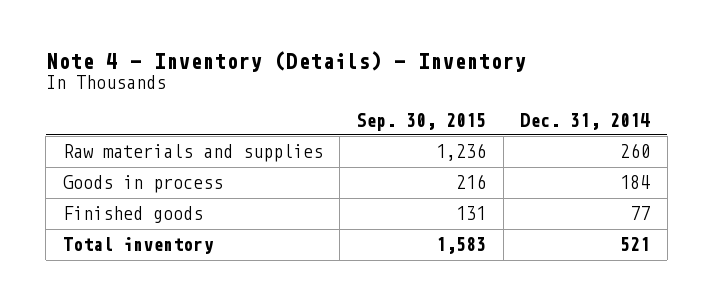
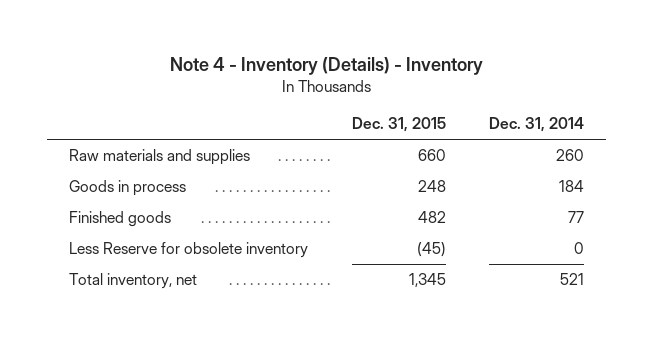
[356,112,487,131] Sep. 30, 2015 -> none
none -> [351,117,446,133] Dec. 31, 2015
none -> [68,242,308,259] Less Reserve for obsolete inventory
[62,237,214,255] Total inventory -> [68,273,197,290] Total inventory, net

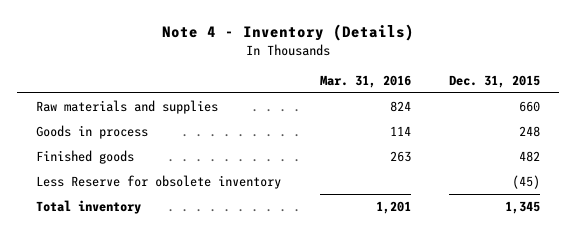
[169,57,483,76] Note 4 - Inventory (Details) - Inventory -> [162,24,415,42] Note 4 - Inventory (Details)
[489,117,585,133] Dec. 31, 2014 -> none
none -> [319,74,411,88] Mar. 31, 2016
[68,273,197,290] Total inventory, net -> [36,200,142,215] Total inventory

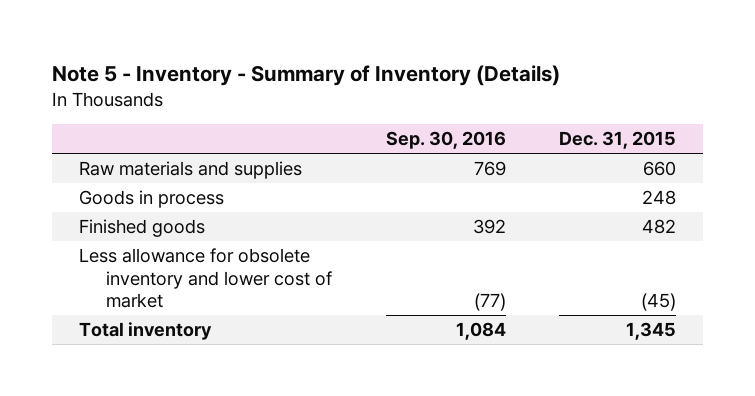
[162,24,415,42] Note 4 - Inventory (Details) -> [52,64,561,86] Note 5 - Inventory - Summary of Inventory (Details)
[319,74,411,88] Mar. 31, 2016 -> none
none -> [385,131,506,150] Sep. 30, 2016
[36,175,282,190] Less Reserve for obsolete inventory -> [78,248,332,309] Less allowance for obsolete inventory and lower cost of market

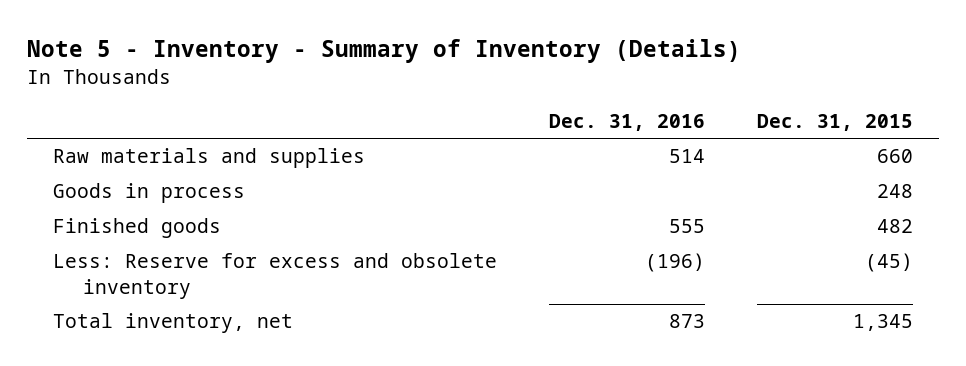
[385,131,506,150] Sep. 30, 2016 -> none
none -> [548,114,705,132] Dec. 31, 2016
[78,248,332,309] Less allowance for obsolete inventory and lower cost of market -> [52,253,497,299] Less: Reserve for excess and obsolete inventory
[78,322,212,341] Total inventory -> [52,313,293,334] Total inventory, net

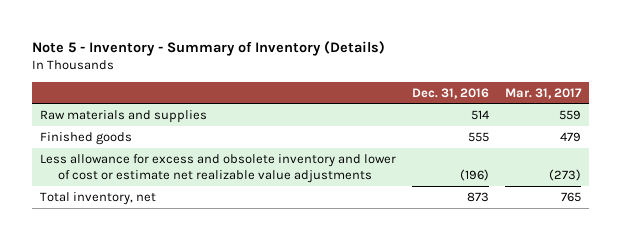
[757,114,914,132] Dec. 31, 2015 -> none
none -> [504,87,582,99] Mar. 31, 2017
[52,183,245,204] Goods in process -> none
[52,253,497,299] Less: Reserve for excess and obsolete inventory -> [39,153,396,184] Less allowance for excess and obsolete inventory and lower of cost or estimate net realizable value adjustments

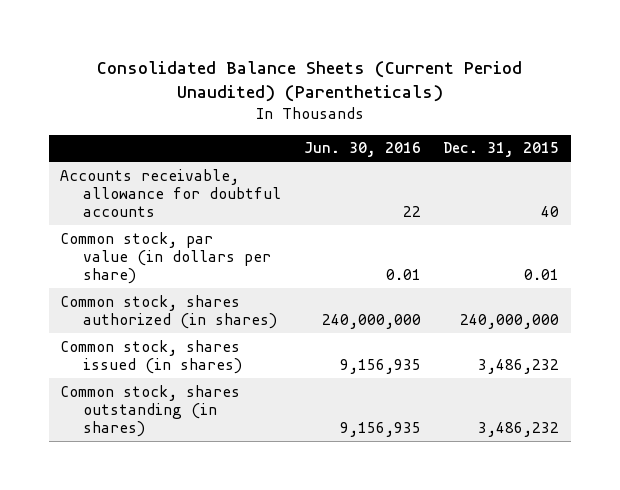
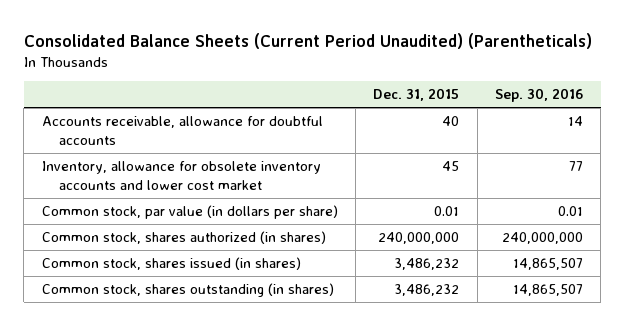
[303,142,421,158] Jun. 30, 2016 -> none
none -> [495,88,584,103] Sep. 30, 2016
none -> [41,161,321,190] Inventory, allowance for obsolete inventory accounts and lower cost market

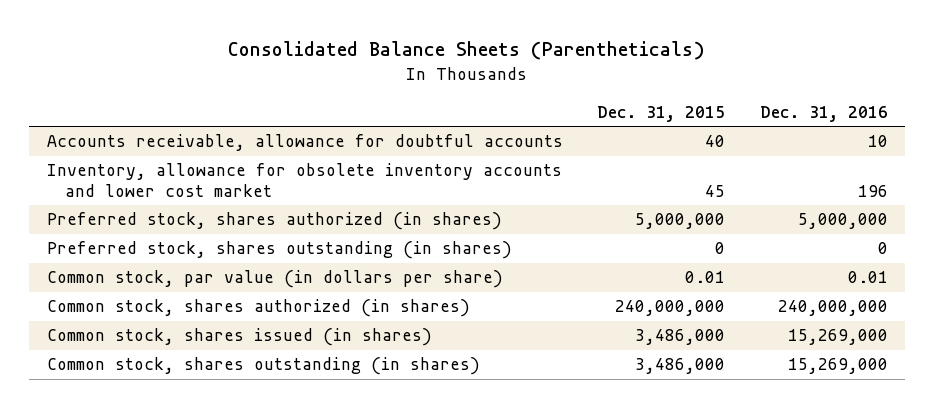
[23,32,592,49] Consolidated Balance Sheets (Current Period Unaudited) (Parentheticals) -> [228,41,706,61] Consolidated Balance Sheets (Parentheticals)
[495,88,584,103] Sep. 30, 2016 -> none
none -> [759,105,888,122] Dec. 31, 2016
none -> [46,212,502,231] Preferred stock, shares authorized (in shares)
none -> [46,241,512,260] Preferred stock, shares outstanding (in shares)
[394,258,460,271] 3,486,232 -> [635,329,726,346] 3,486,000
[394,284,460,297] 3,486,232 -> [635,358,726,375] 3,486,000

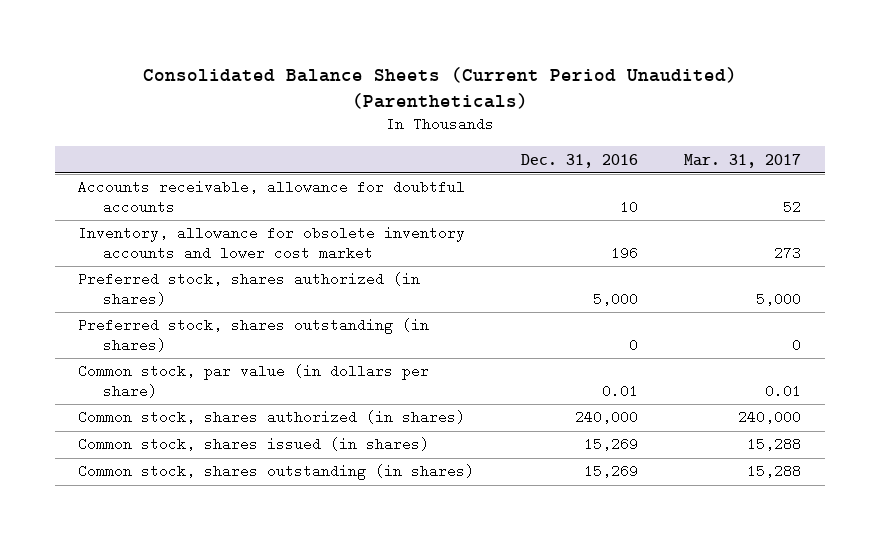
[228,41,706,61] Consolidated Balance Sheets (Parentheticals) -> [142,66,737,109] Consolidated Balance Sheets (Current Period Unaudited) (Parentheticals)
[597,105,726,122] Dec. 31, 2015 -> none
none -> [684,153,802,168] Mar. 31, 2017
[797,213,888,230] 5,000,000 -> [592,291,638,306] 5,000
[777,300,888,317] 240,000,000 -> [574,410,638,425] 240,000
[787,329,888,346] 15,269,000 -> [583,437,638,452] 15,269
[787,358,888,375] 15,269,000 -> [583,464,638,479] 15,269

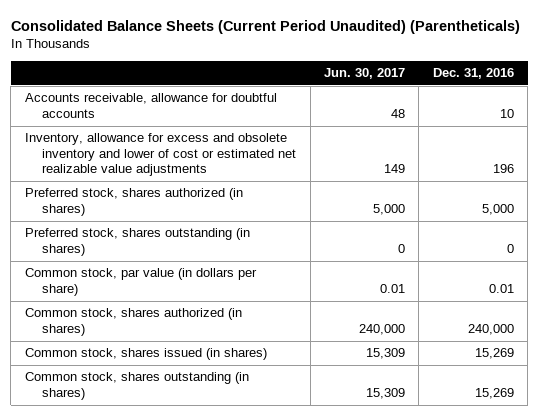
[684,153,802,168] Mar. 31, 2017 -> none
none -> [324,68,406,80] Jun. 30, 2017
[77,226,465,260] Inventory, allowance for obsolete inventory accounts and lower cost market -> [24,133,297,177] Inventory, allowance for excess and obsolete inventory and lower of cost or estimated net realizable value adjustments

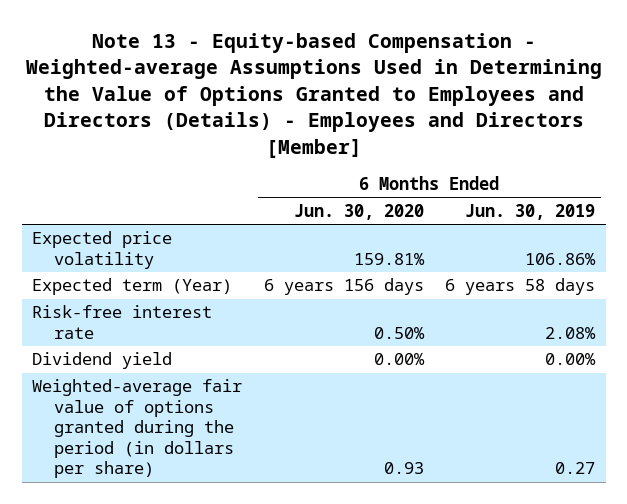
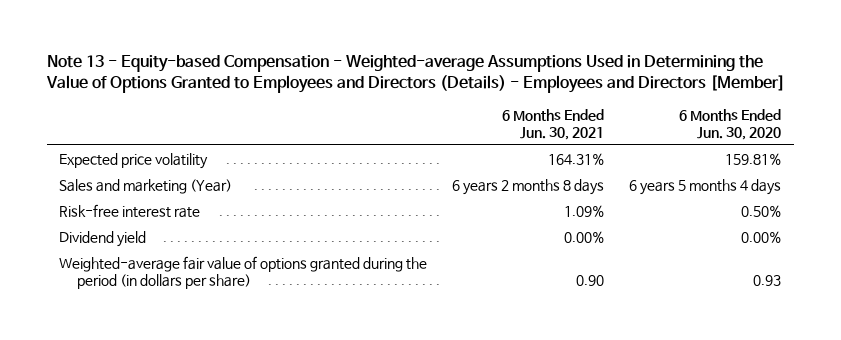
[465,204,596,221] Jun. 30, 2019 -> none
none -> [502,108,605,140] 6 Months Ended Jun. 30, 2021
[32,278,233,296] Expected term (Year) -> none
none -> [59,178,233,194] Sales and marketing (Year)

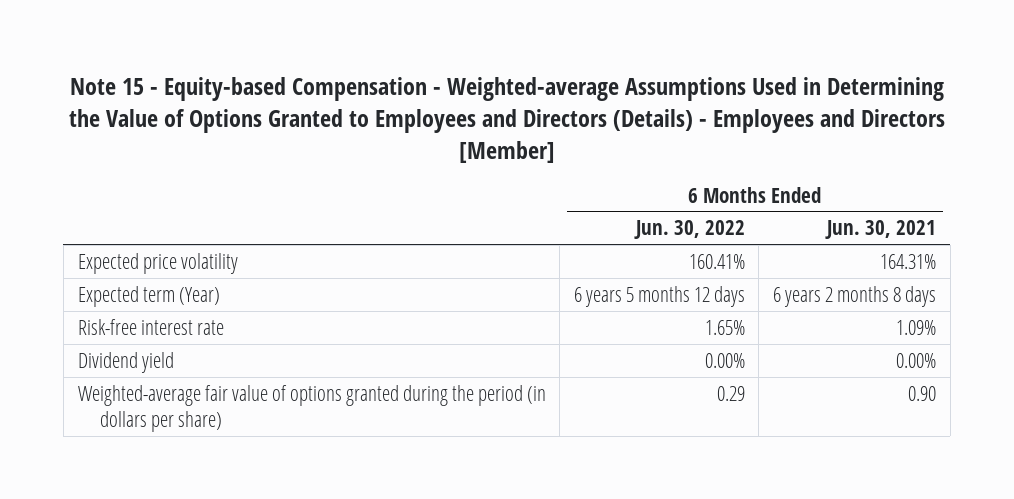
[45,55,785,94] Note 13 - Equity-based Compensation - Weighted-average Assumptions Used in Determining the Value of Options Granted to Employees and Directors (Details) - Employees and Directors [Member] -> [68,77,945,163] Note 15 - Equity-based Compensation - Weighted-average Assumptions Used in Determining the Value of Options Granted to Employees and Directors (Details) - Employees and Directors [Member]
[679,108,782,140] 6 Months Ended Jun. 30, 2020 -> none
none -> [633,220,745,240] Jun. 30, 2022
[59,178,233,194] Sales and marketing (Year) -> [77,285,220,307] Expected term (Year)

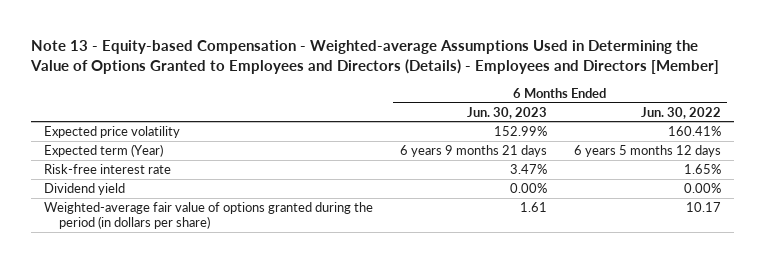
[68,77,945,163] Note 15 - Equity-based Compensation - Weighted-average Assumptions Used in Determining the Value of Options Granted to Employees and Directors (Details) - Employees and Directors [Member] -> [29,39,719,74] Note 13 - Equity-based Compensation - Weighted-average Assumptions Used in Determining the Value of Options Granted to Employees and Directors (Details) - Employees and Directors [Member]
[825,220,937,240] Jun. 30, 2021 -> none
none -> [466,106,547,119] Jun. 30, 2023
[716,385,745,401] 0.29 -> [685,202,721,213] 10.17

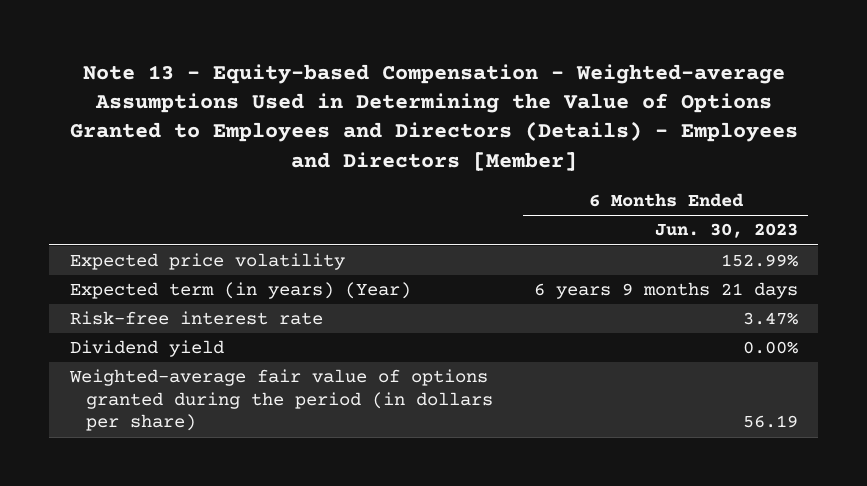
[640,106,721,119] Jun. 30, 2022 -> none
[44,144,164,158] Expected term (Year) -> [69,282,411,300] Expected term (in years) (Year)
[519,202,547,213] 1.61 -> [742,415,798,429] 56.19

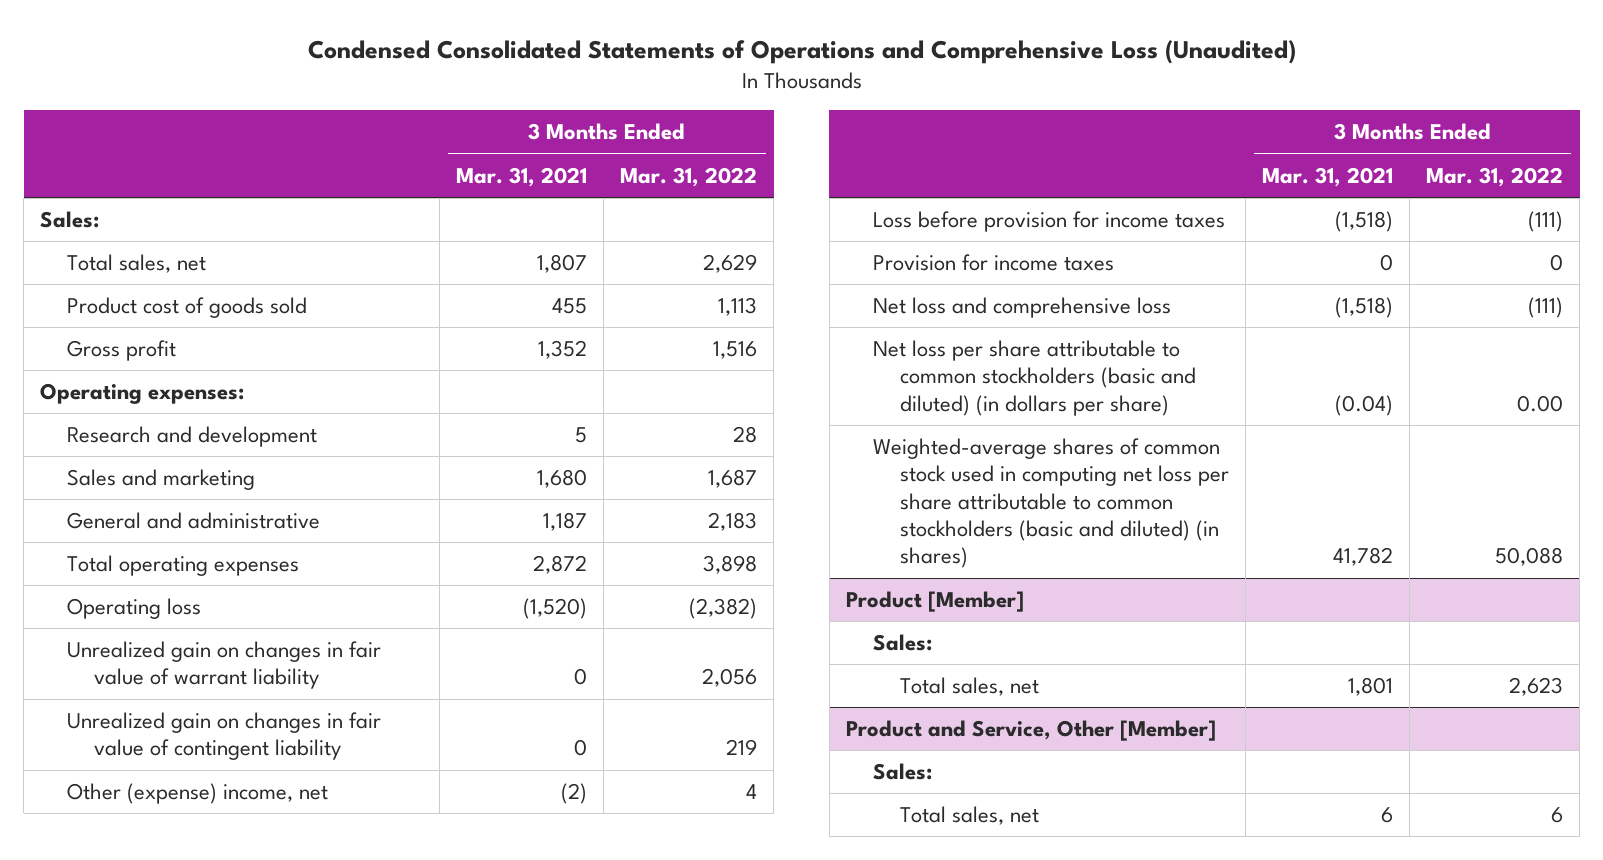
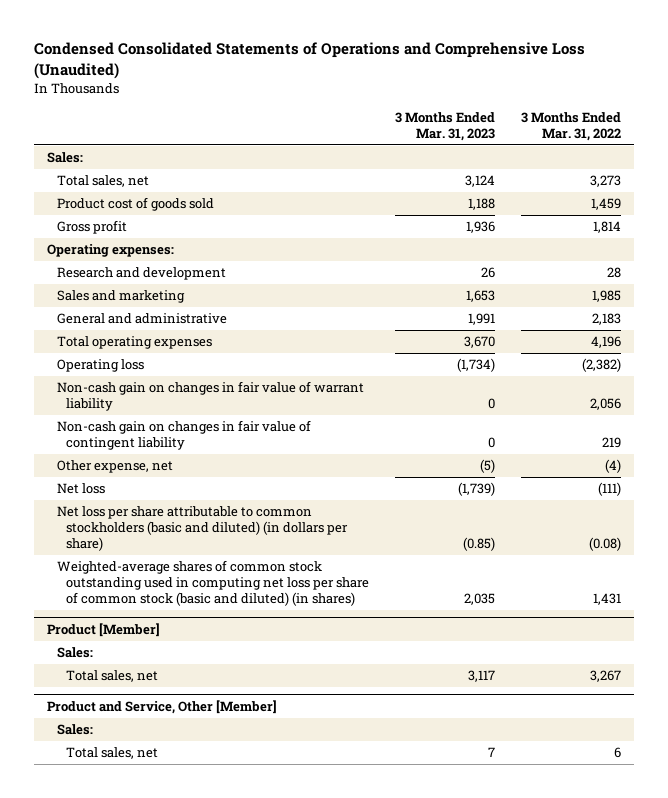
[456,166,588,187] Mar. 31, 2021 -> none
none -> [395,112,496,141] 3 Months Ended Mar. 31, 2023
[703,254,758,274] 2,629 -> [590,175,622,188] 3,273
[718,297,758,317] 1,113 -> [591,198,622,211] 1,459
[713,341,758,360] 1,516 -> [593,221,622,234] 1,814
[708,469,758,489] 1,687 -> [592,290,622,303] 1,985
[703,555,758,575] 3,898 -> [591,336,622,349] 4,196
[872,254,1114,272] Provision for income taxes -> none
[872,297,1171,319] Net loss and comprehensive loss -> none
[67,641,382,690] Unrealized gain on changes in fair value of warrant liability -> [56,381,364,412] Non-cash gain on changes in fair value of warrant liability
[67,712,382,761] Unrealized gain on changes in fair value of contingent liability -> [56,420,311,451] Non-cash gain on changes in fair value of contingent liability
[67,783,329,805] Other (expense) income, net -> [56,460,173,474] Other expense, net
[746,784,758,800] 4 -> [605,459,622,474] (4)
[872,211,1225,233] Loss before provision for income taxes -> [56,483,105,495] Net loss
[1517,394,1564,412] 0.00 -> [589,536,622,551] (0.08)
[872,438,1229,569] Weighted-average shares of common stock used in computing net loss per share attributable to common stockholders (basic and diluted) (in shares) -> [56,560,370,606] Weighted-average shares of common stock outstanding used in computing net loss per share of common stock (basic and diluted) (in shares)
[1495,547,1564,567] 50,088 -> [593,592,622,605] 1,431
[1509,677,1564,697] 2,623 -> [590,670,622,683] 3,267

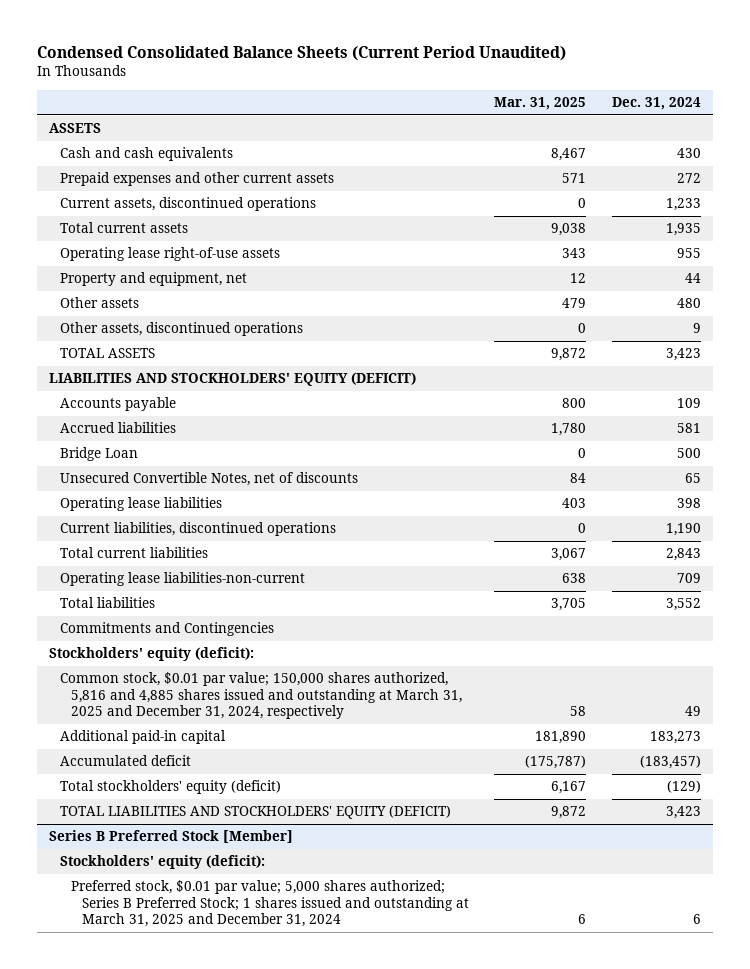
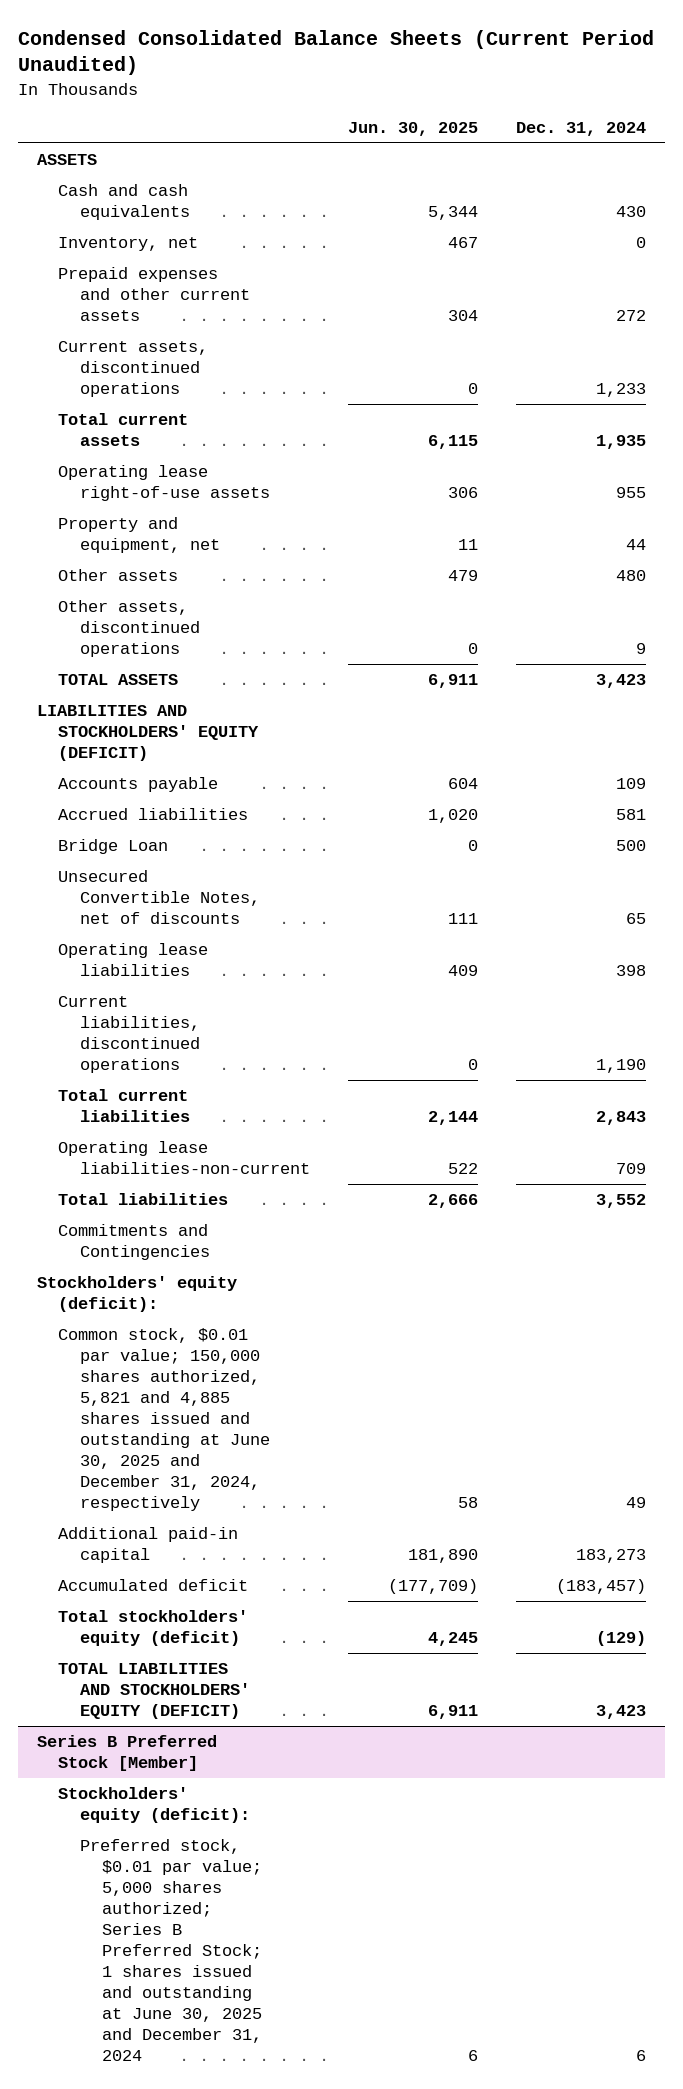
[494,97,587,111] Mar. 31, 2025 -> none
none -> [348,121,479,136] Jun. 30, 2025
none -> [58,237,199,252] Inventory, net
[60,672,463,720] Common stock, $0.01 par value; 150,000 shares authorized, 5,816 and 4,885 shares issued and outstanding at March 31, 2025 and December 31, 2024, respectively -> [58,1328,271,1511] Common stock, $0.01 par value; 150,000 shares authorized, 5,821 and 4,885 shares issued and outstanding at June 30, 2025 and December 31, 2024, respectively
[71,880,469,928] Preferred stock, $0.01 par value; 5,000 shares authorized; Series B Preferred Stock; 1 shares issued and outstanding at March 31, 2025 and December 31, 2024 -> [80,1839,262,2061] Preferred stock, $0.01 par value; 5,000 shares authorized; Series B Preferred Stock; 1 shares issued and outstanding at June 30, 2025 and December 31, 2024

